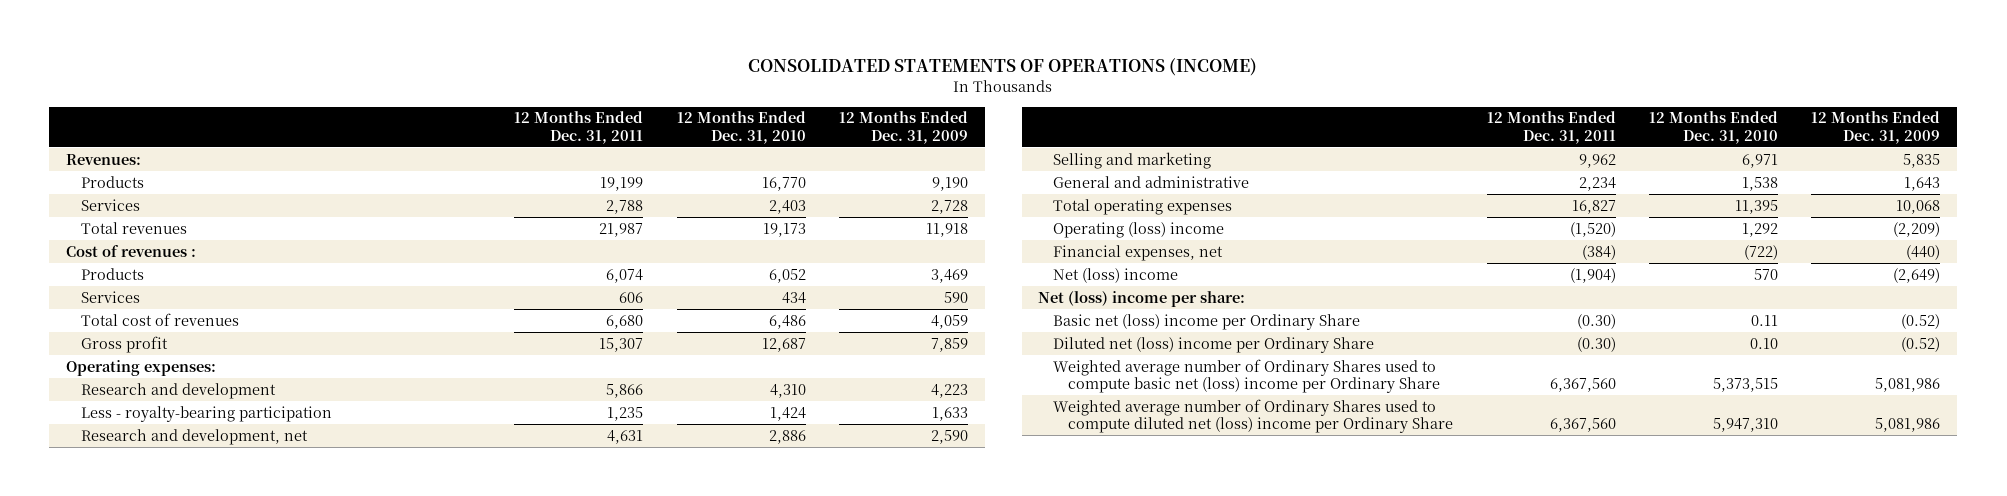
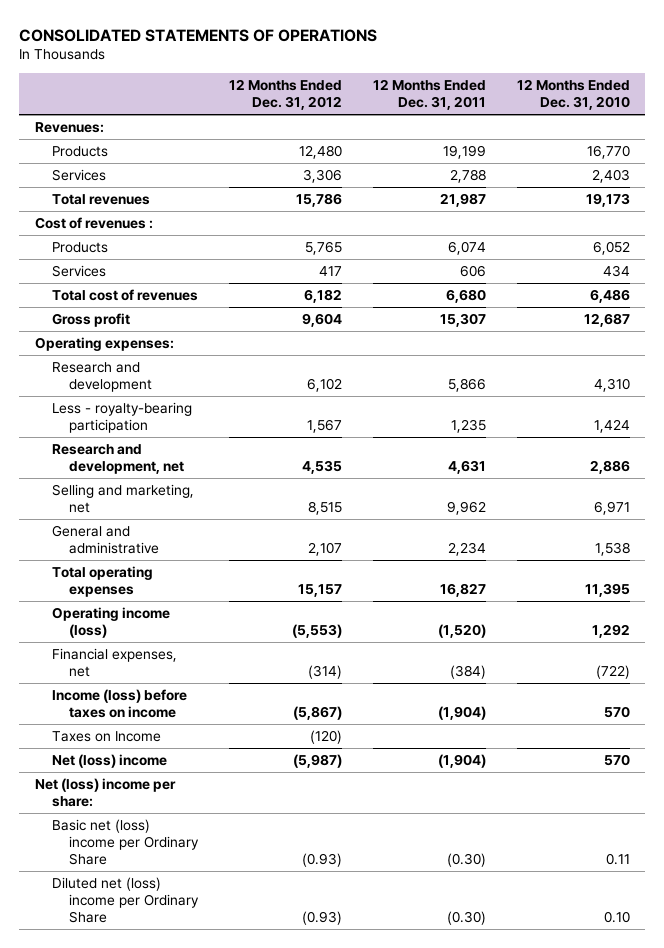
[748,58,1258,77] CONSOLIDATED STATEMENTS OF OPERATIONS (INCOME) -> [19,28,378,42] CONSOLIDATED STATEMENTS OF OPERATIONS
[839,111,969,145] 12 Months Ended Dec. 31, 2009 -> none
none -> [229,79,343,111] 12 Months Ended Dec. 31, 2012
[1053,151,1212,169] Selling and marketing -> [51,484,194,513] Selling and marketing, net
[1053,221,1225,238] Operating (loss) income -> [51,607,170,638] Operating income (loss)
none -> [51,689,187,718] Income (loss) before taxes on income
none -> [51,731,161,743] Taxes on Income
[1053,358,1441,394] Weighted average number of Ordinary Shares used to compute basic net (loss) income per Ordinary Share -> none
[1053,398,1454,434] Weighted average number of Ordinary Shares used to compute diluted net (loss) income per Ordinary Share -> none

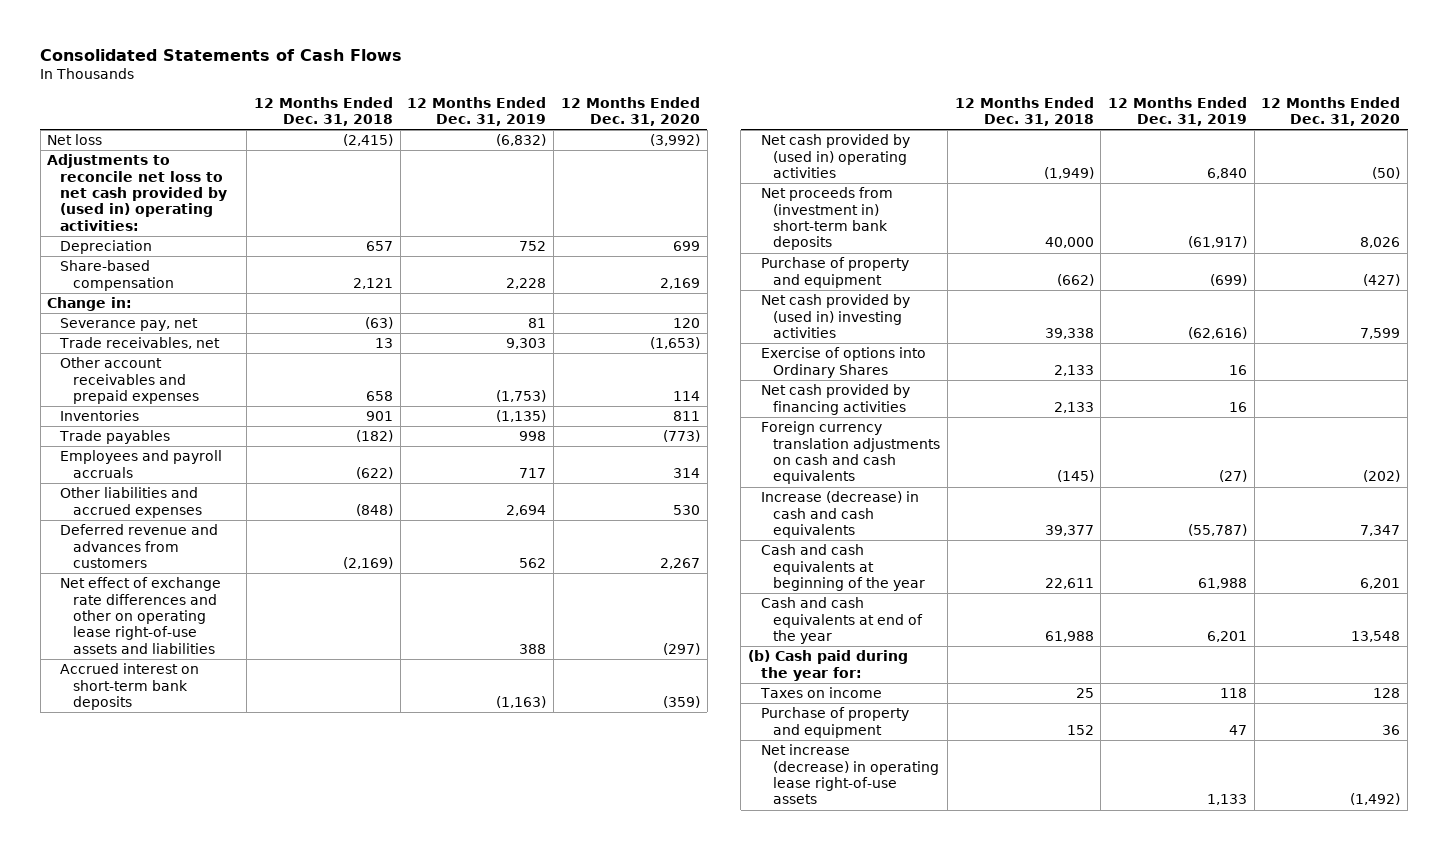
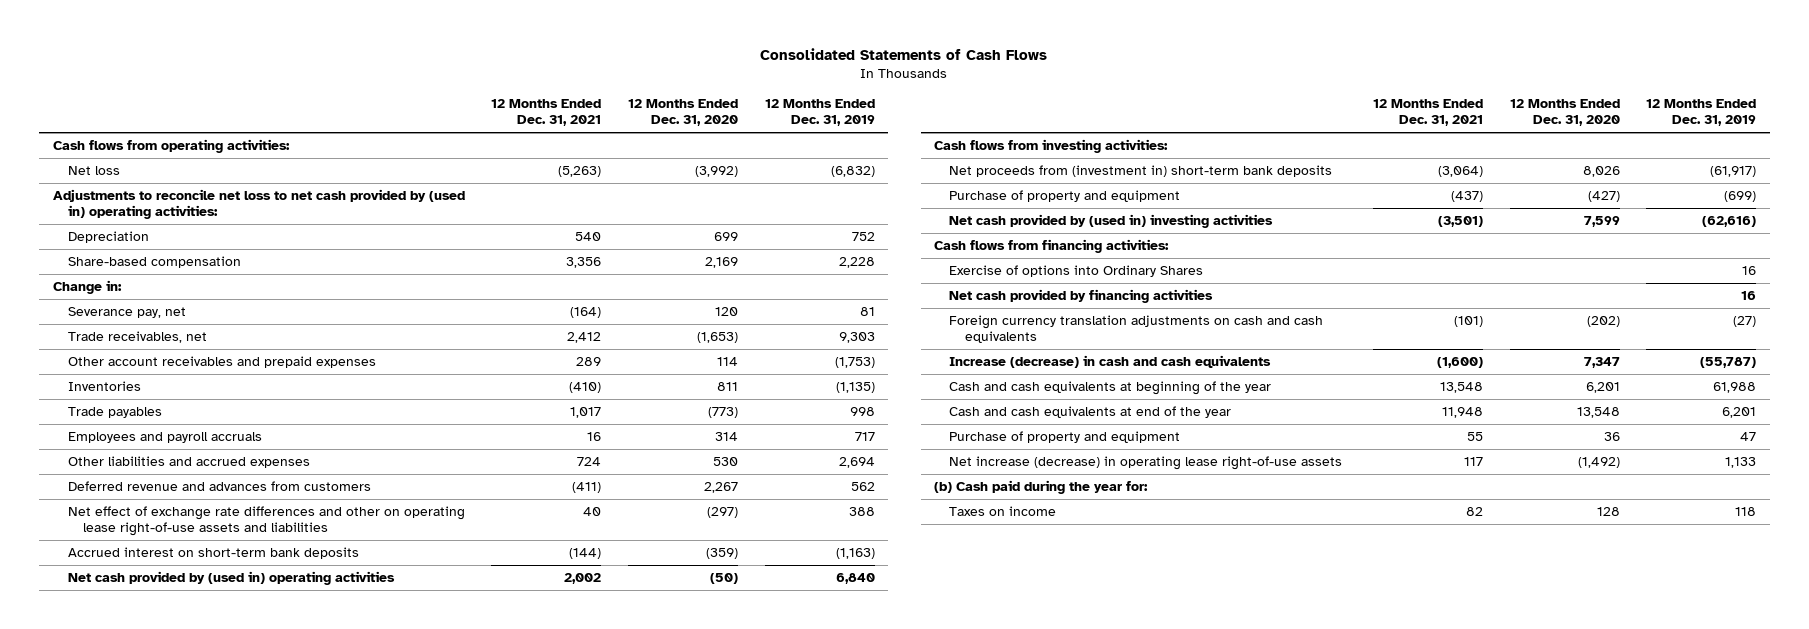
[254,96,394,127] 12 Months Ended Dec. 31, 2018 -> none
none -> [491,98,602,127] 12 Months Ended Dec. 31, 2021
none -> [52,138,290,153] Cash flows from operating activities:
none -> [934,138,1169,153] Cash flows from investing activities:
none -> [934,238,1170,253] Cash flows from financing activities:
[747,650,908,681] (b) Cash paid during the year for: -> [934,479,1149,494] (b) Cash paid during the year for:
[759,687,882,699] Taxes on income -> [949,505,1057,516] Taxes on income

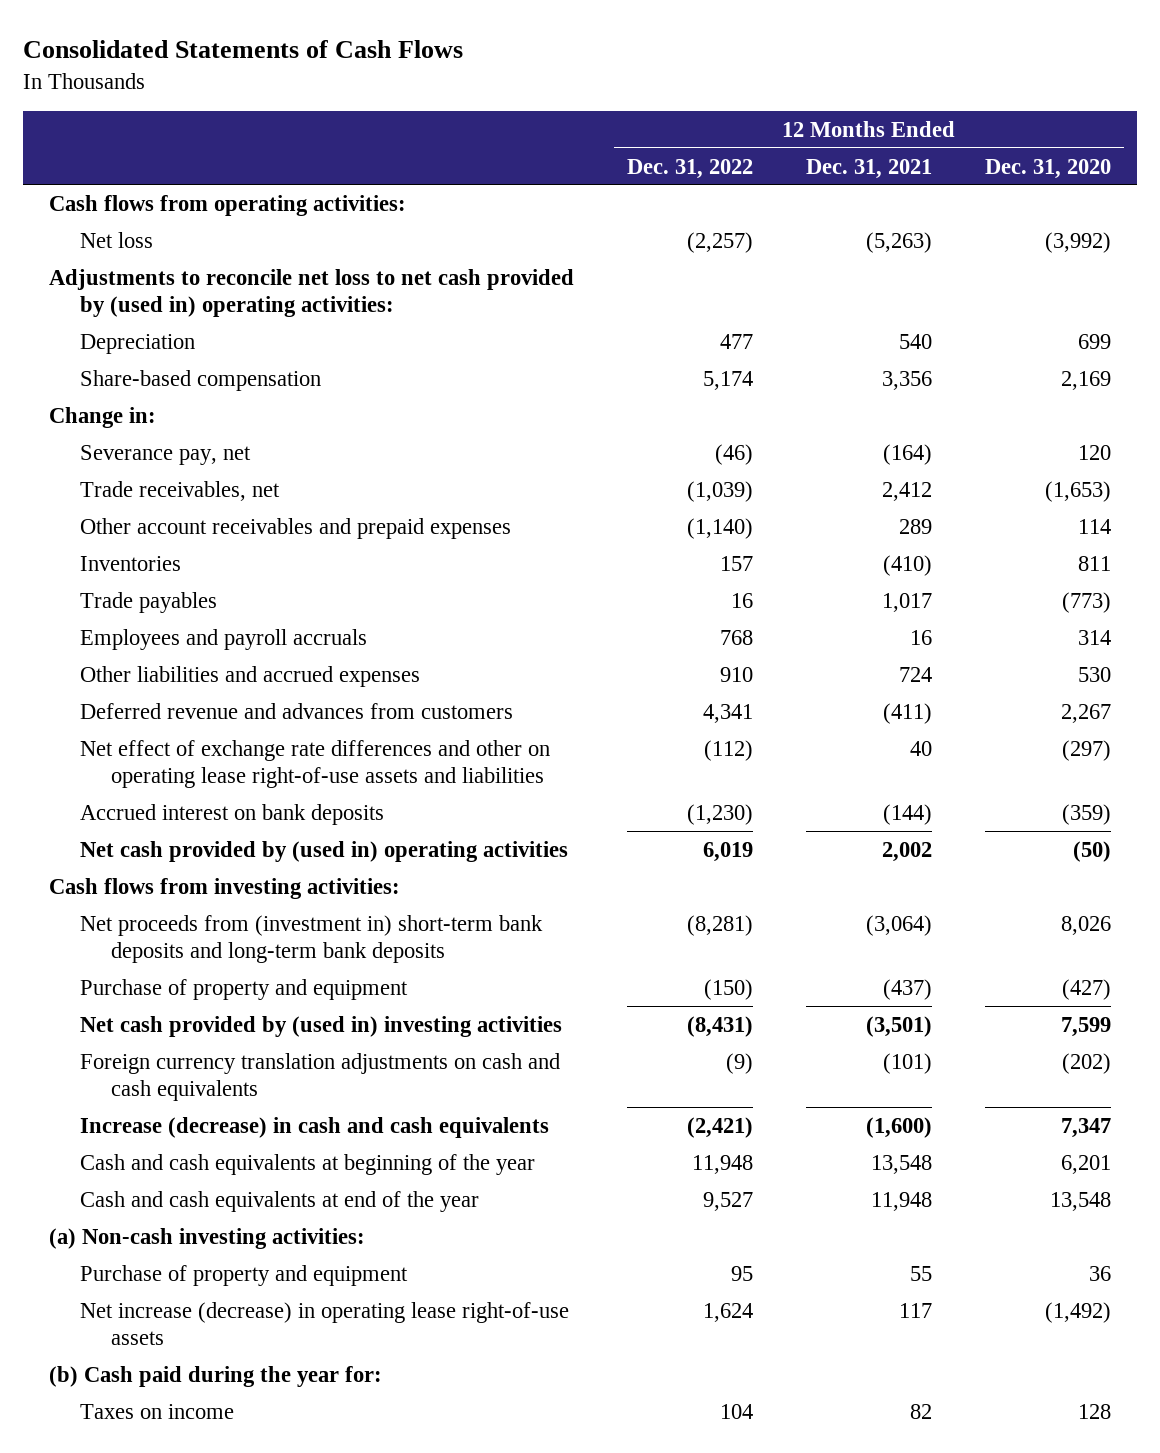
[764,98,875,127] 12 Months Ended Dec. 31, 2019 -> none
none -> [627,158,754,179] Dec. 31, 2022
[67,546,359,559] Accrued interest on short-term bank deposits -> [80,803,385,825] Accrued interest on bank deposits
[949,164,1333,177] Net proceeds from (investment in) short-term bank deposits -> [80,914,544,963] Net proceeds from (investment in) short-term bank deposits and long-term bank deposits
[934,238,1170,253] Cash flows from financing activities: -> none
[949,264,1204,277] Exercise of options into Ordinary Shares -> none
[949,288,1214,303] Net cash provided by financing activities -> none
none -> [49,1227,366,1249] (a) Non-cash investing activities:

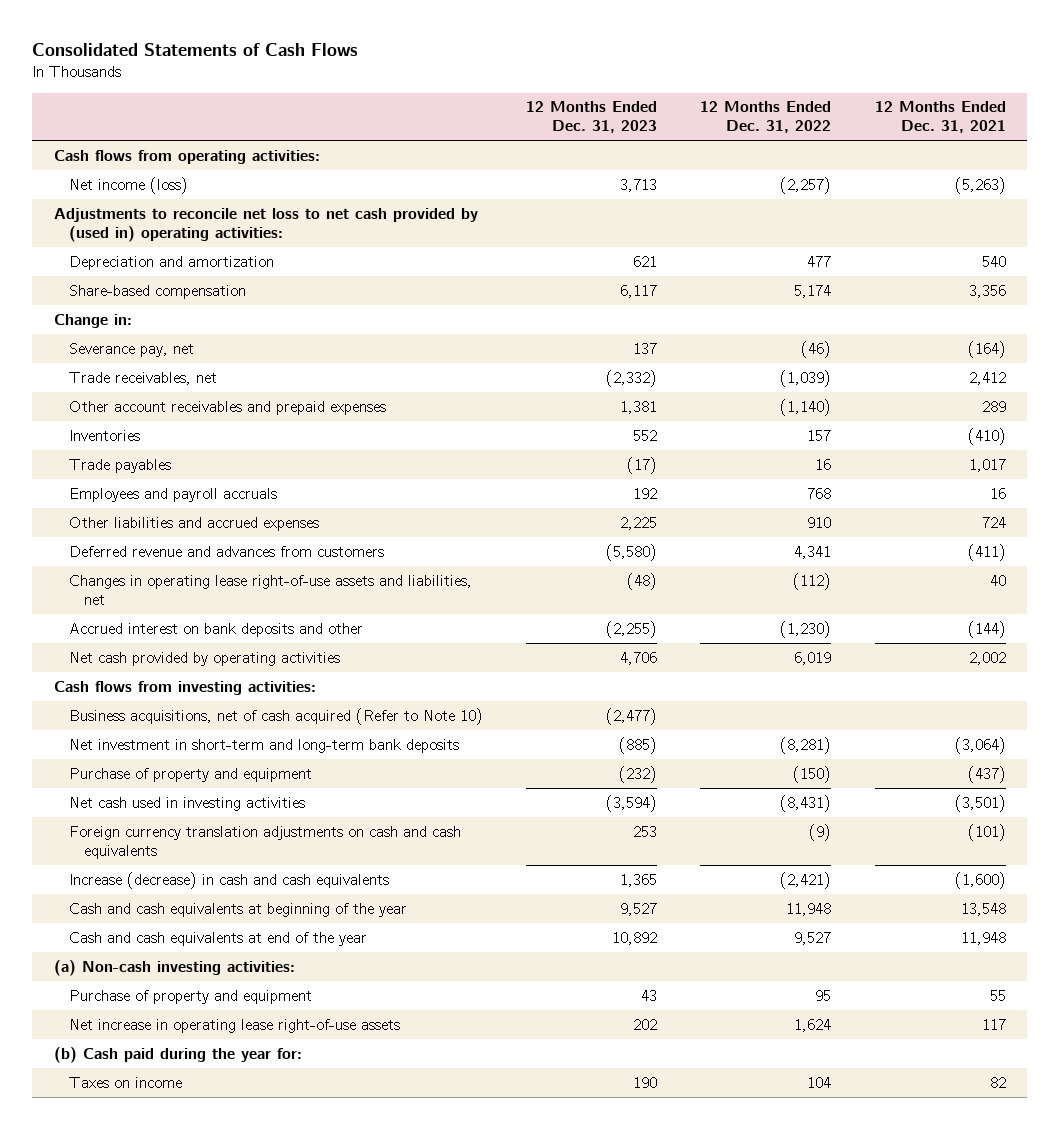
[984,158,1111,179] Dec. 31, 2020 -> none
none -> [526,101,658,134] 12 Months Ended Dec. 31, 2023
[80,231,154,248] Net loss -> [68,176,188,194] Net income (loss)
[80,333,196,354] Depreciation -> [68,255,274,270] Depreciation and amortization
[80,739,551,788] Net effect of exchange rate differences and other on operating lease right-of-use assets and liabilities -> [68,574,472,605] Changes in operating lease right-of-use assets and liabilities, net
[80,803,385,825] Accrued interest on bank deposits -> [68,622,363,637] Accrued interest on bank deposits and other
[80,840,569,862] Net cash provided by (used in) operating activities -> [68,651,340,666] Net cash provided by operating activities
none -> [68,707,483,725] Business acquisitions, net of cash acquired (Refer to Note 10)
[80,914,544,963] Net proceeds from (investment in) short-term bank deposits and long-term bank deposits -> [68,738,459,753] Net investment in short-term and long-term bank deposits
[80,1015,563,1037] Net cash provided by (used in) investing activities -> [68,796,305,811] Net cash used in investing activities
[80,1301,570,1345] Net increase (decrease) in operating lease right-of-use assets -> [68,1018,400,1033] Net increase in operating lease right-of-use assets

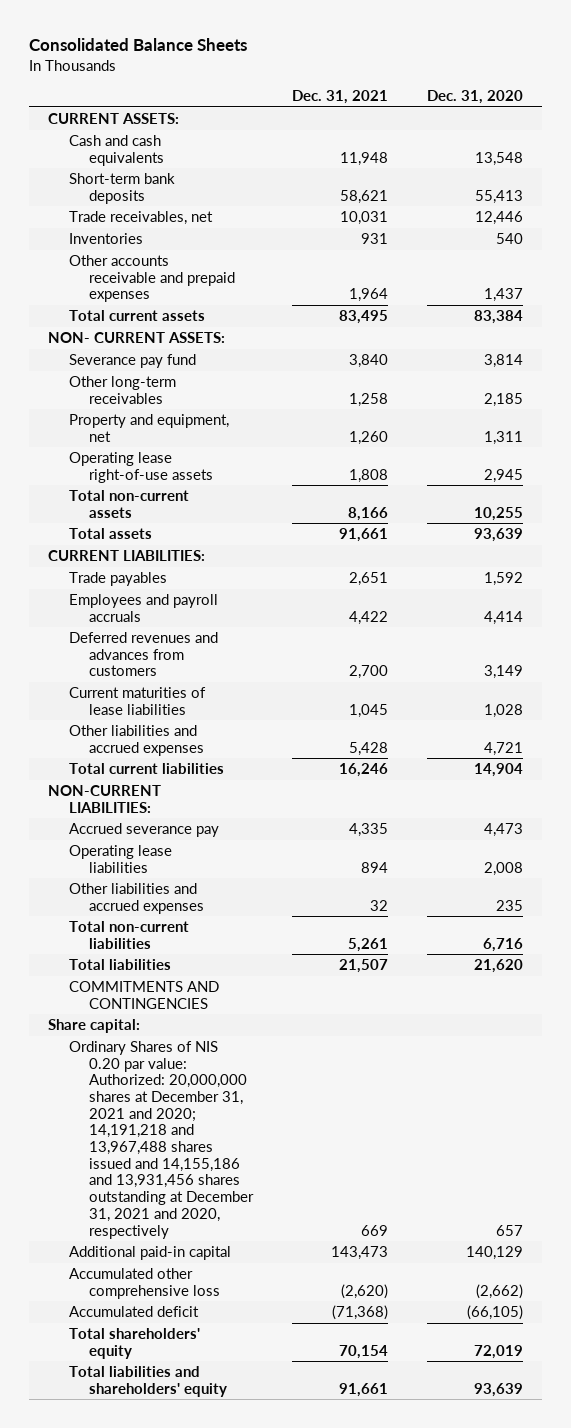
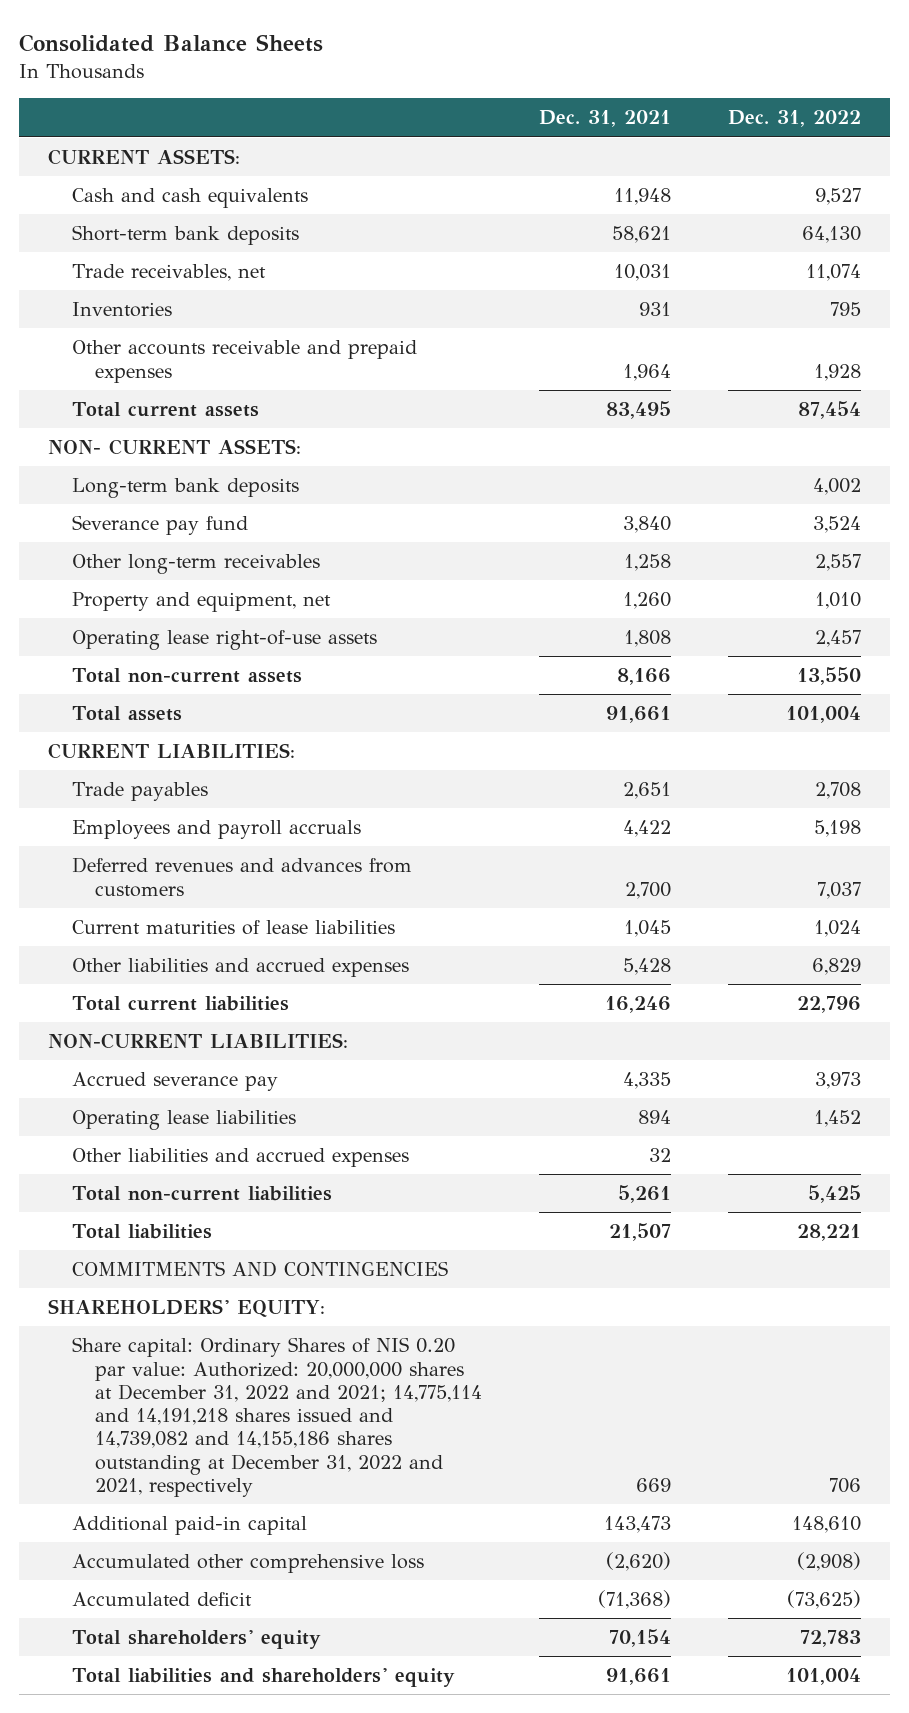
[426,90,523,105] Dec. 31, 2020 -> none
none -> [728,110,862,128] Dec. 31, 2022
none -> [71,478,299,499] Long-term bank deposits
[48,1018,141,1033] Share capital: -> none
none -> [47,1299,325,1319] SHAREHOLDERS' EQUITY:
[68,1040,255,1239] Ordinary Shares of NIS 0.20 par value: Authorized: 20,000,000 shares at December 31, 2021 and 2020; 14,191,218 and 13,967,488 shares issued and 14,155,186 and 13,931,456 shares outstanding at December 31, 2021 and 2020, respectively -> [71,1337,483,1498] Share capital: Ordinary Shares of NIS 0.20 par value: Authorized: 20,000,000 shares at December 31, 2022 and 2021; 14,775,114 and 14,191,218 shares issued and 14,739,082 and 14,155,186 shares outstanding at December 31, 2022 and 2021, respectively

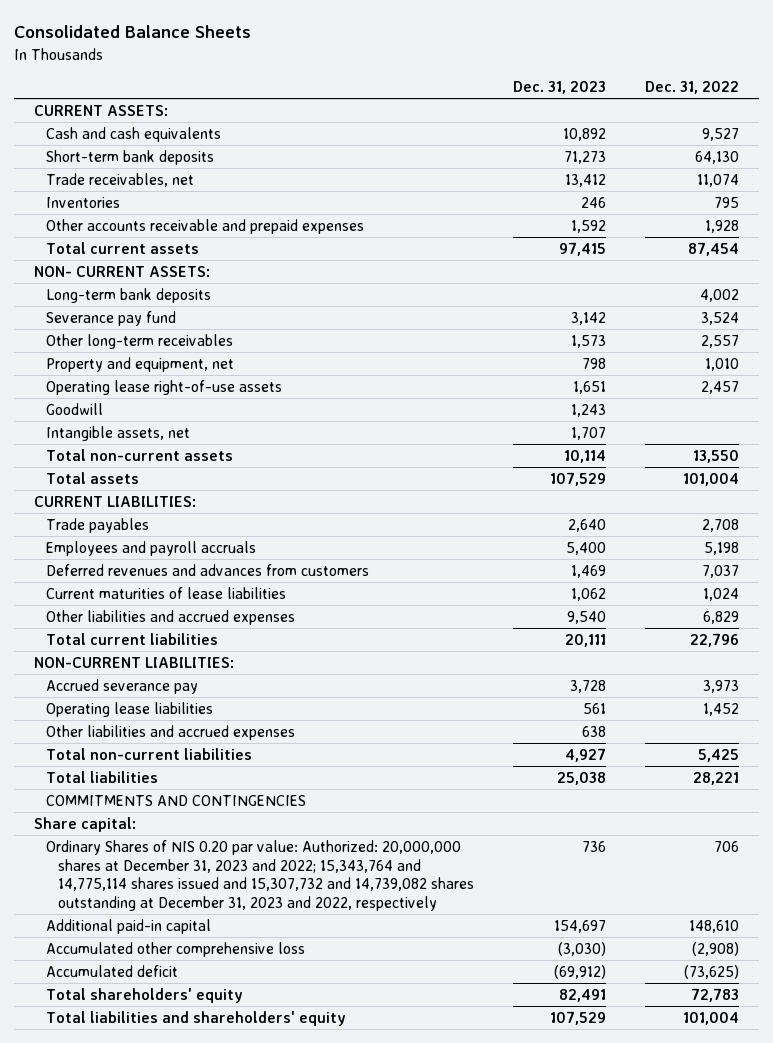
[539,110,672,128] Dec. 31, 2021 -> none
none -> [512,81,606,95] Dec. 31, 2023
none -> [45,402,103,415] Goodwill
none -> [45,425,190,441] Intangible assets, net
[47,1299,325,1319] SHAREHOLDERS' EQUITY: -> none
none -> [33,816,136,832] Share capital:
[71,1337,483,1498] Share capital: Ordinary Shares of NIS 0.20 par value: Authorized: 20,000,000 shares at December 31, 2022 and 2021; 14,775,114 and 14,191,218 shares issued and 14,739,082 and 14,155,186 shares outstanding at December 31, 2022 and 2021, respectively -> [45,839,474,912] Ordinary Shares of NIS 0.20 par value: Authorized: 20,000,000 shares at December 31, 2023 and 2022; 15,343,764 and 14,775,114 shares issued and 15,307,732 and 14,739,082 shares outstanding at December 31, 2023 and 2022, respectively

